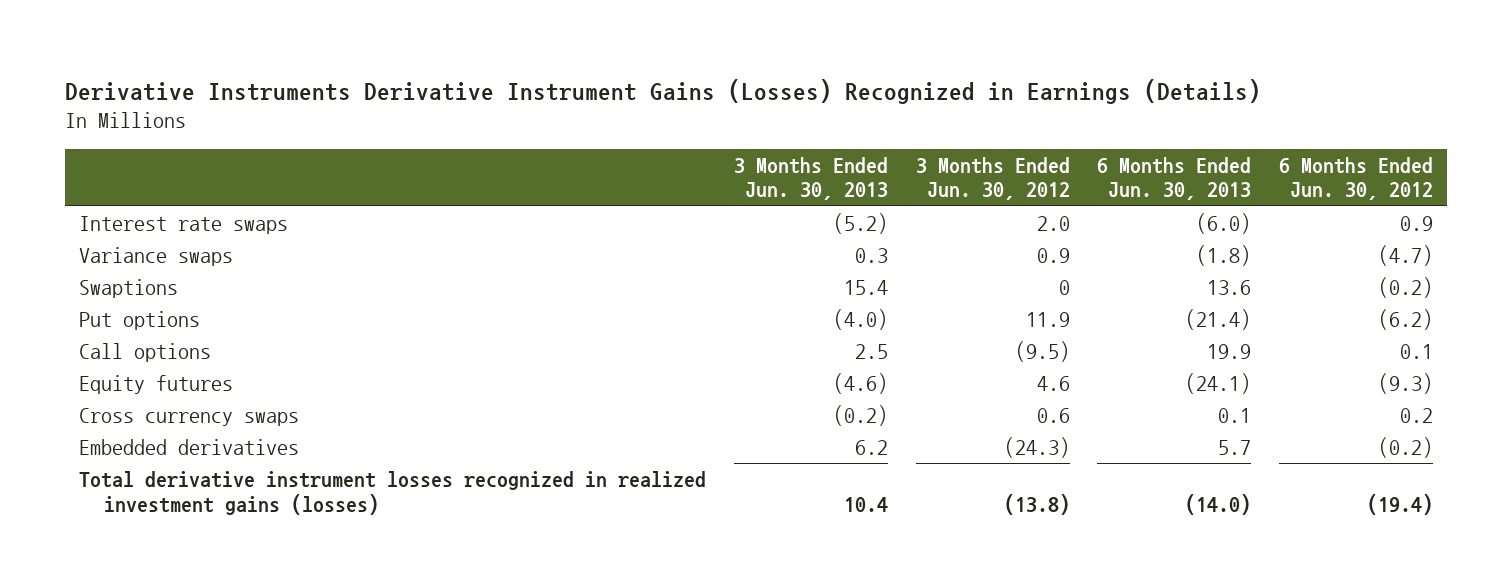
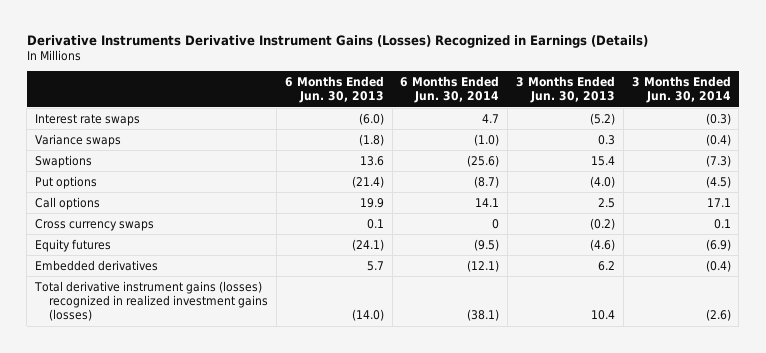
[915,156,1070,201] 3 Months Ended Jun. 30, 2012 -> none
[1279,156,1434,201] 6 Months Ended Jun. 30, 2012 -> none
none -> [400,75,500,104] 6 Months Ended Jun. 30, 2014
none -> [631,75,731,104] 3 Months Ended Jun. 30, 2014
[79,374,234,394] Equity futures -> [35,238,112,252] Equity futures
[79,470,707,515] Total derivative instrument losses recognized in realized investment gains (losses) -> [34,280,269,322] Total derivative instrument gains (losses) recognized in realized investment gains (losses)

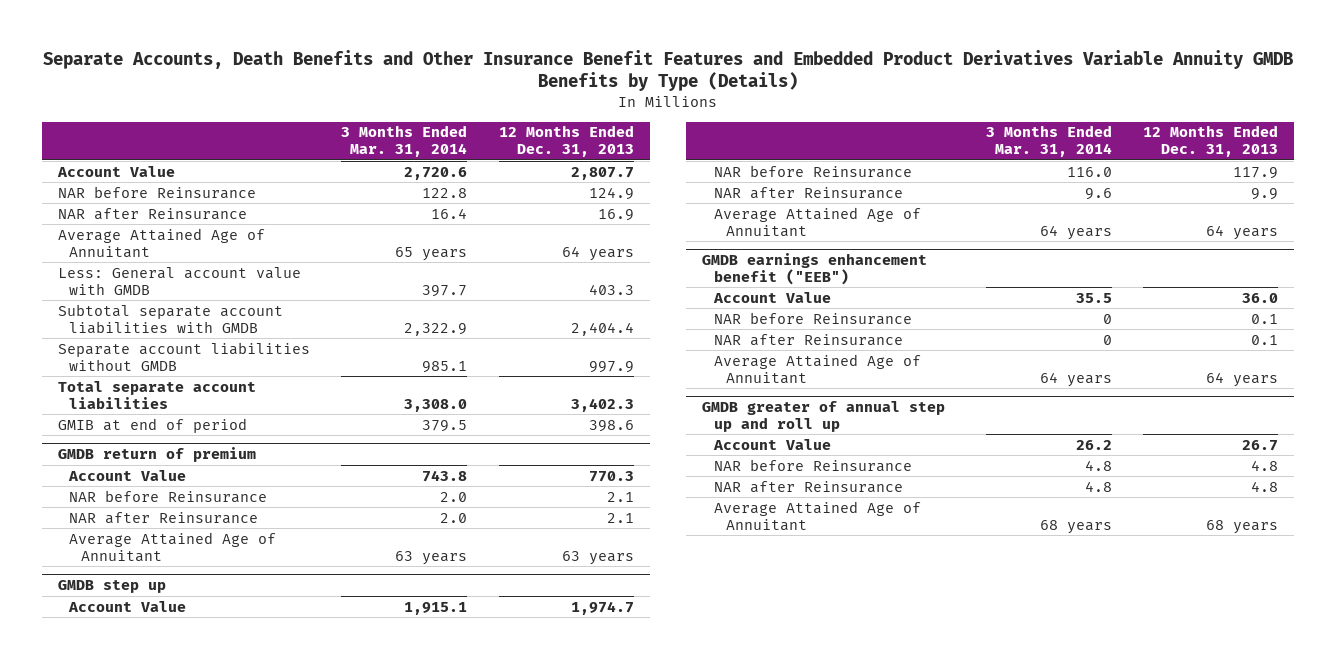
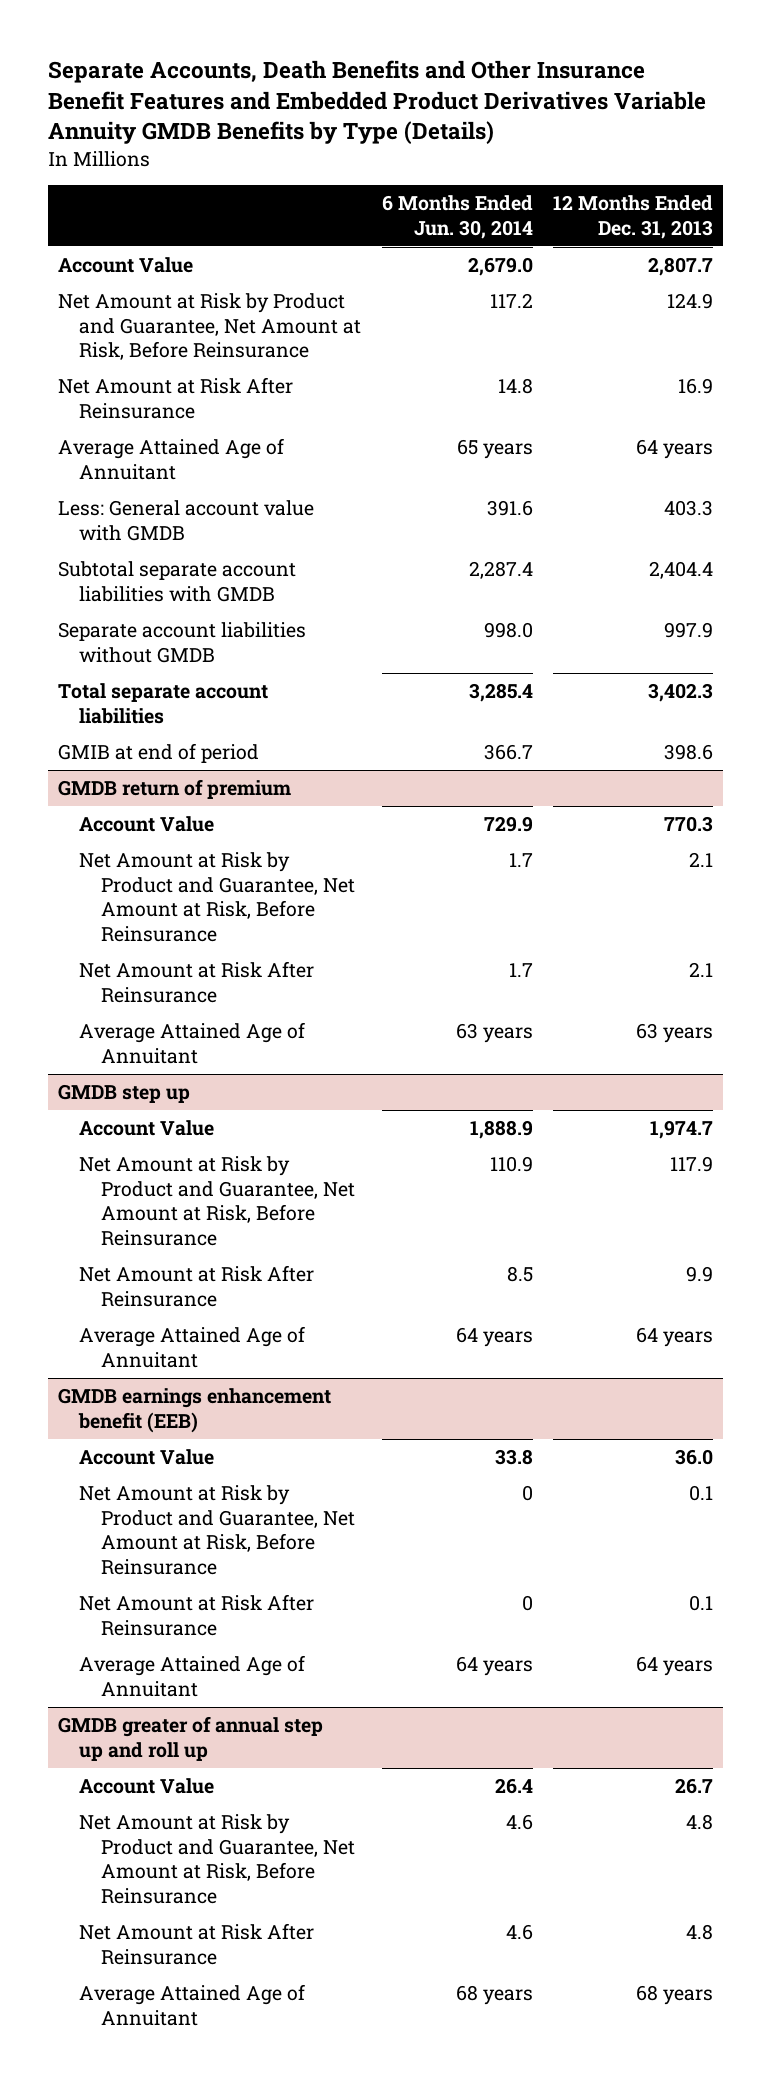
[341,125,468,158] 3 Months Ended Mar. 31, 2014 -> none
none -> [381,195,533,240] 6 Months Ended Jun. 30, 2014
[57,185,256,199] NAR before Reinsurance -> [57,293,362,361] Net Amount at Risk by Product and Guarantee, Net Amount at Risk, Before Reinsurance
[57,207,247,220] NAR after Reinsurance -> [57,377,293,419] Net Amount at Risk After Reinsurance
[69,489,268,503] NAR before Reinsurance -> [79,852,355,942] Net Amount at Risk by Product and Guarantee, Net Amount at Risk, Before Reinsurance
[69,511,259,524] NAR after Reinsurance -> [79,961,315,1003] Net Amount at Risk After Reinsurance
[713,164,912,178] NAR before Reinsurance -> [79,1156,355,1246] Net Amount at Risk by Product and Guarantee, Net Amount at Risk, Before Reinsurance
[713,186,903,199] NAR after Reinsurance -> [79,1265,315,1307] Net Amount at Risk After Reinsurance
[702,253,928,285] GMDB earnings enhancement benefit ("EEB") -> [57,1388,331,1433] GMDB earnings enhancement benefit (EEB)
[713,311,912,325] NAR before Reinsurance -> [79,1485,355,1575] Net Amount at Risk by Product and Guarantee, Net Amount at Risk, Before Reinsurance
[713,333,903,346] NAR after Reinsurance -> [79,1594,315,1636] Net Amount at Risk After Reinsurance
[713,458,912,472] NAR before Reinsurance -> [79,1814,355,1904] Net Amount at Risk by Product and Guarantee, Net Amount at Risk, Before Reinsurance
[713,480,903,493] NAR after Reinsurance -> [79,1923,315,1965] Net Amount at Risk After Reinsurance

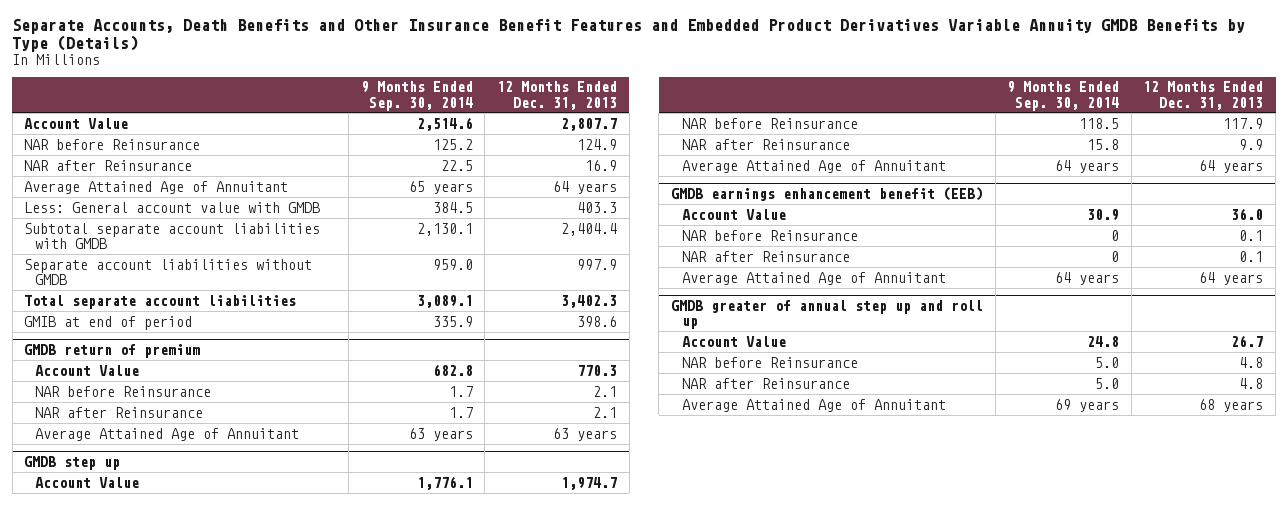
[381,195,533,240] 6 Months Ended Jun. 30, 2014 -> none
none -> [360,81,473,111] 9 Months Ended Sep. 30, 2014
[57,293,362,361] Net Amount at Risk by Product and Guarantee, Net Amount at Risk, Before Reinsurance -> [24,138,201,150] NAR before Reinsurance
[57,377,293,419] Net Amount at Risk After Reinsurance -> [24,159,193,171] NAR after Reinsurance
[79,961,315,1003] Net Amount at Risk After Reinsurance -> none
[79,852,355,942] Net Amount at Risk by Product and Guarantee, Net Amount at Risk, Before Reinsurance -> [35,385,212,397] NAR before Reinsurance
none -> [35,406,204,418] NAR after Reinsurance
[79,1265,315,1307] Net Amount at Risk After Reinsurance -> none
[79,1156,355,1246] Net Amount at Risk by Product and Guarantee, Net Amount at Risk, Before Reinsurance -> [681,117,858,129] NAR before Reinsurance
none -> [681,138,850,150] NAR after Reinsurance
[79,1594,315,1636] Net Amount at Risk After Reinsurance -> none
[79,1485,355,1575] Net Amount at Risk by Product and Guarantee, Net Amount at Risk, Before Reinsurance -> [681,229,858,241] NAR before Reinsurance
none -> [681,250,850,262] NAR after Reinsurance
[79,1923,315,1965] Net Amount at Risk After Reinsurance -> none
[79,1814,355,1904] Net Amount at Risk by Product and Guarantee, Net Amount at Risk, Before Reinsurance -> [681,356,858,368] NAR before Reinsurance
none -> [681,377,850,389] NAR after Reinsurance

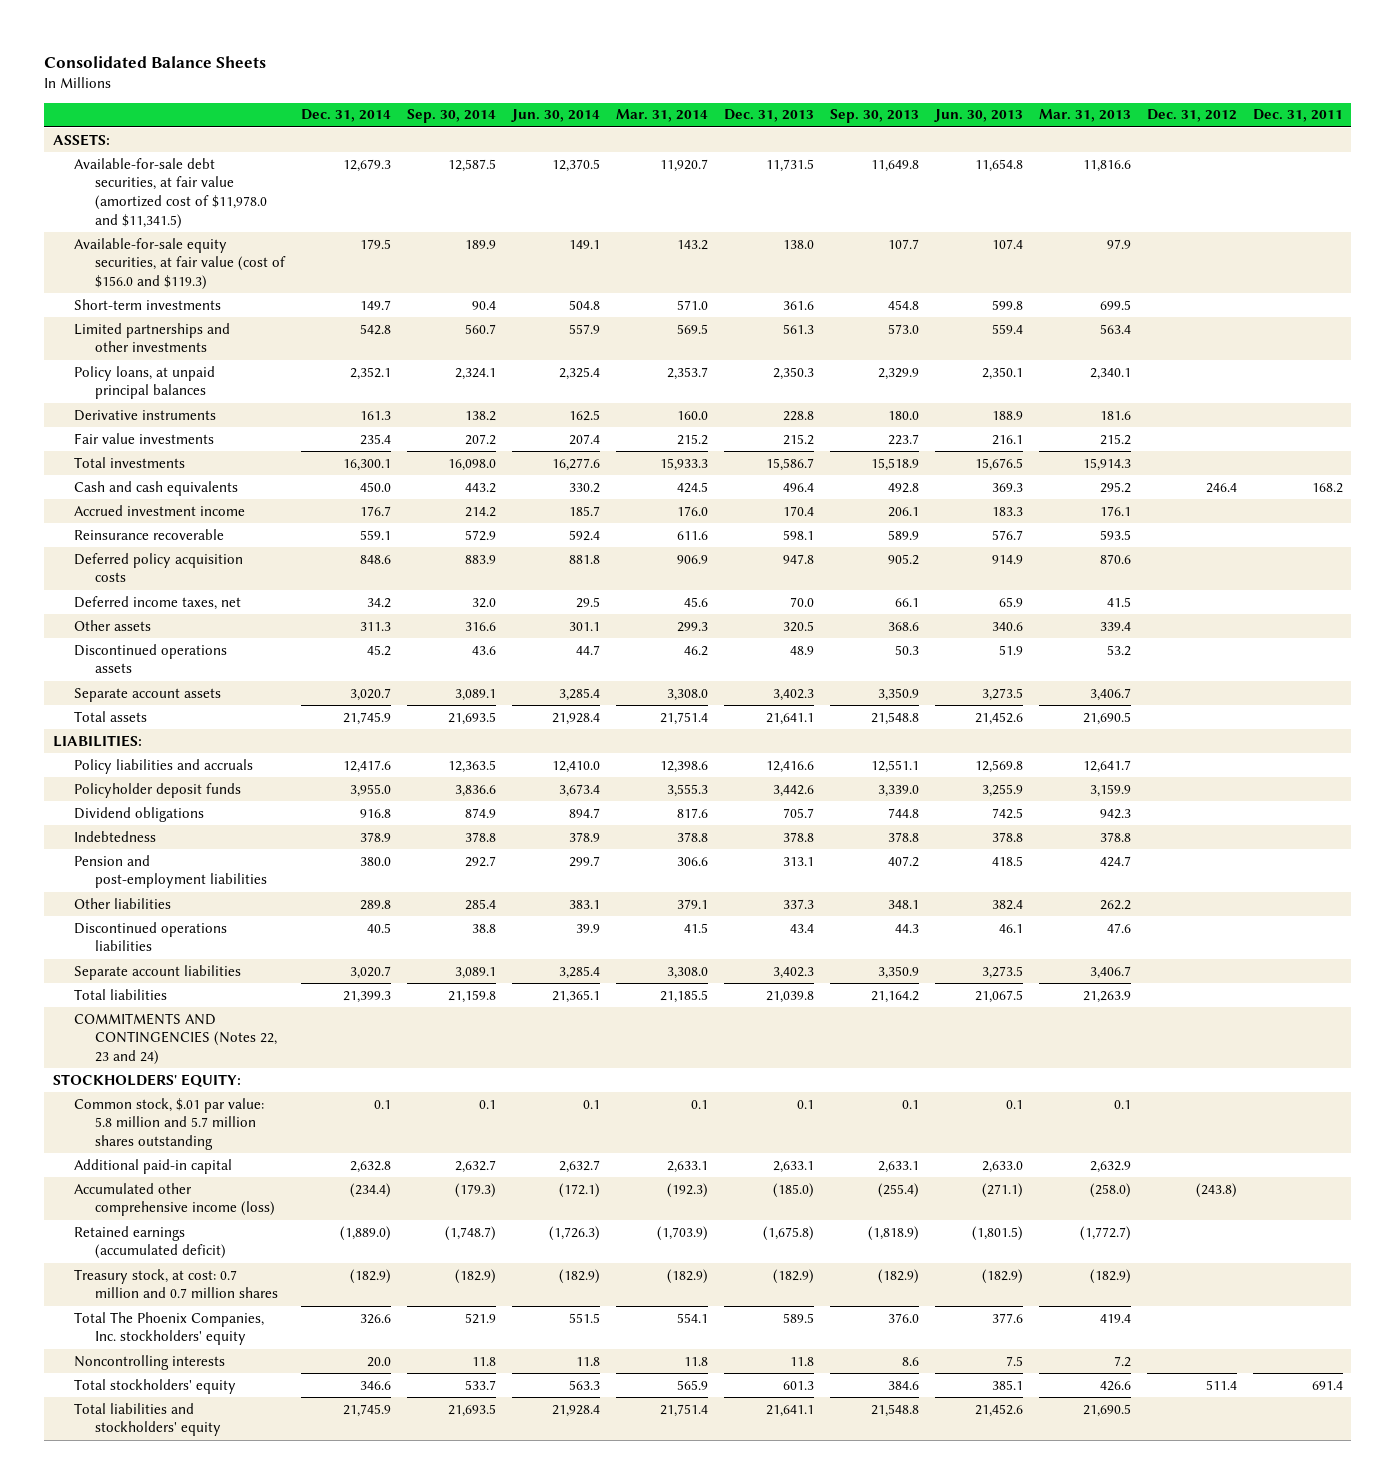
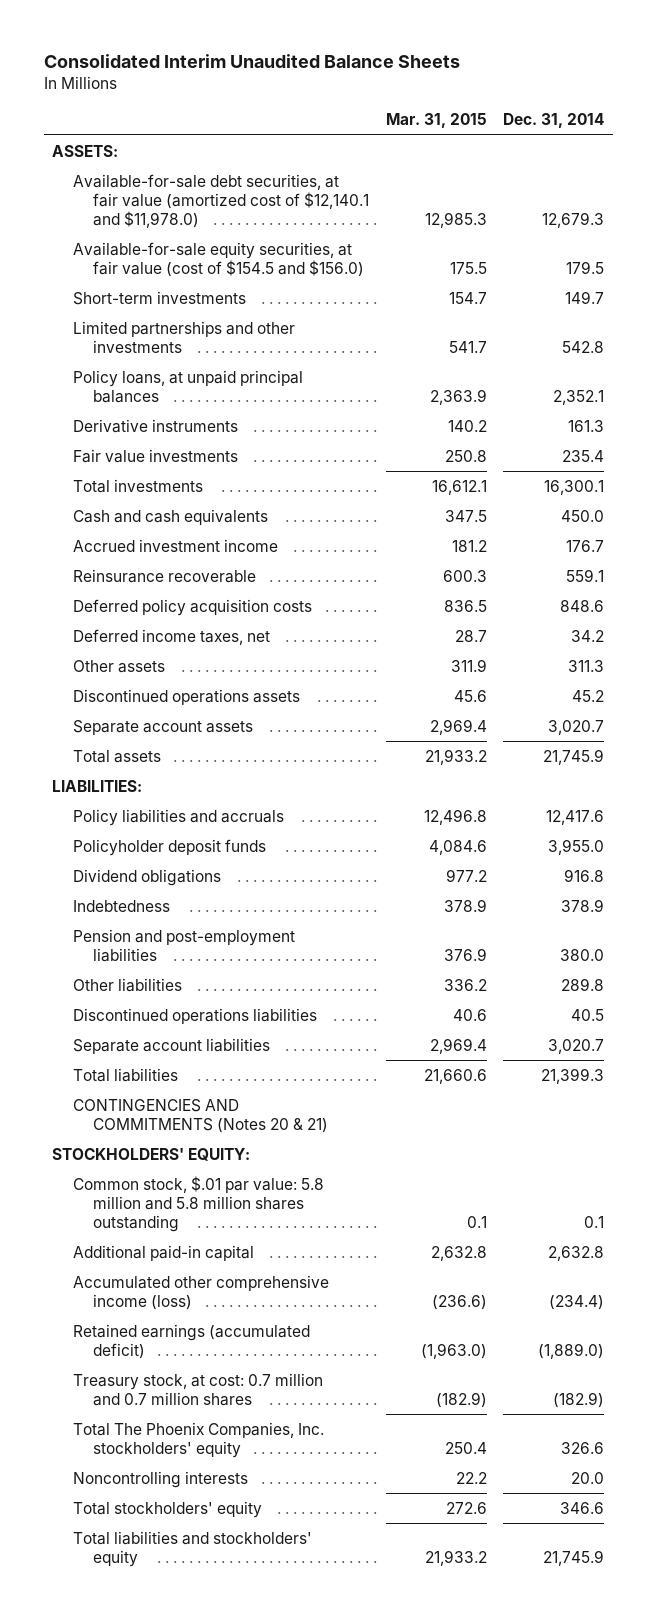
[44,55,267,68] Consolidated Balance Sheets -> [44,54,461,69] Consolidated Interim Unaudited Balance Sheets
[406,109,496,124] Sep. 30, 2014 -> none
[510,109,600,123] Jun. 30, 2014 -> none
[615,109,708,123] Mar. 31, 2014 -> none
[723,109,814,123] Dec. 31, 2013 -> none
[829,109,919,124] Sep. 30, 2013 -> none
[933,109,1023,123] Jun. 30, 2013 -> none
[1038,109,1131,123] Mar. 31, 2013 -> none
[1146,109,1237,123] Dec. 31, 2012 -> none
[1252,109,1343,123] Dec. 31, 2011 -> none
none -> [385,113,487,129] Mar. 31, 2015
[73,157,267,229] Available-for-sale debt securities, at fair value (amortized cost of $11,978.0 and $11,341.5) -> [72,173,370,229] Available-for-sale debt securities, at fair value (amortized cost of $12,140.1 and $11,978.0)
[73,237,286,291] Available-for-sale equity securities, at fair value (cost of $156.0 and $119.3) -> [72,241,365,277] Available-for-sale equity securities, at fair value (cost of $154.5 and $156.0)
[73,1012,277,1066] COMMITMENTS AND CONTINGENCIES (Notes 22, 23 and 24) -> [72,1098,329,1133] CONTINGENCIES AND COMMITMENTS (Notes 20 & 21)
[73,1097,264,1151] Common stock, $.01 par value: 5.8 million and 5.7 million shares outstanding -> [72,1175,324,1233] Common stock, $.01 par value: 5.8 million and 5.8 million shares outstanding

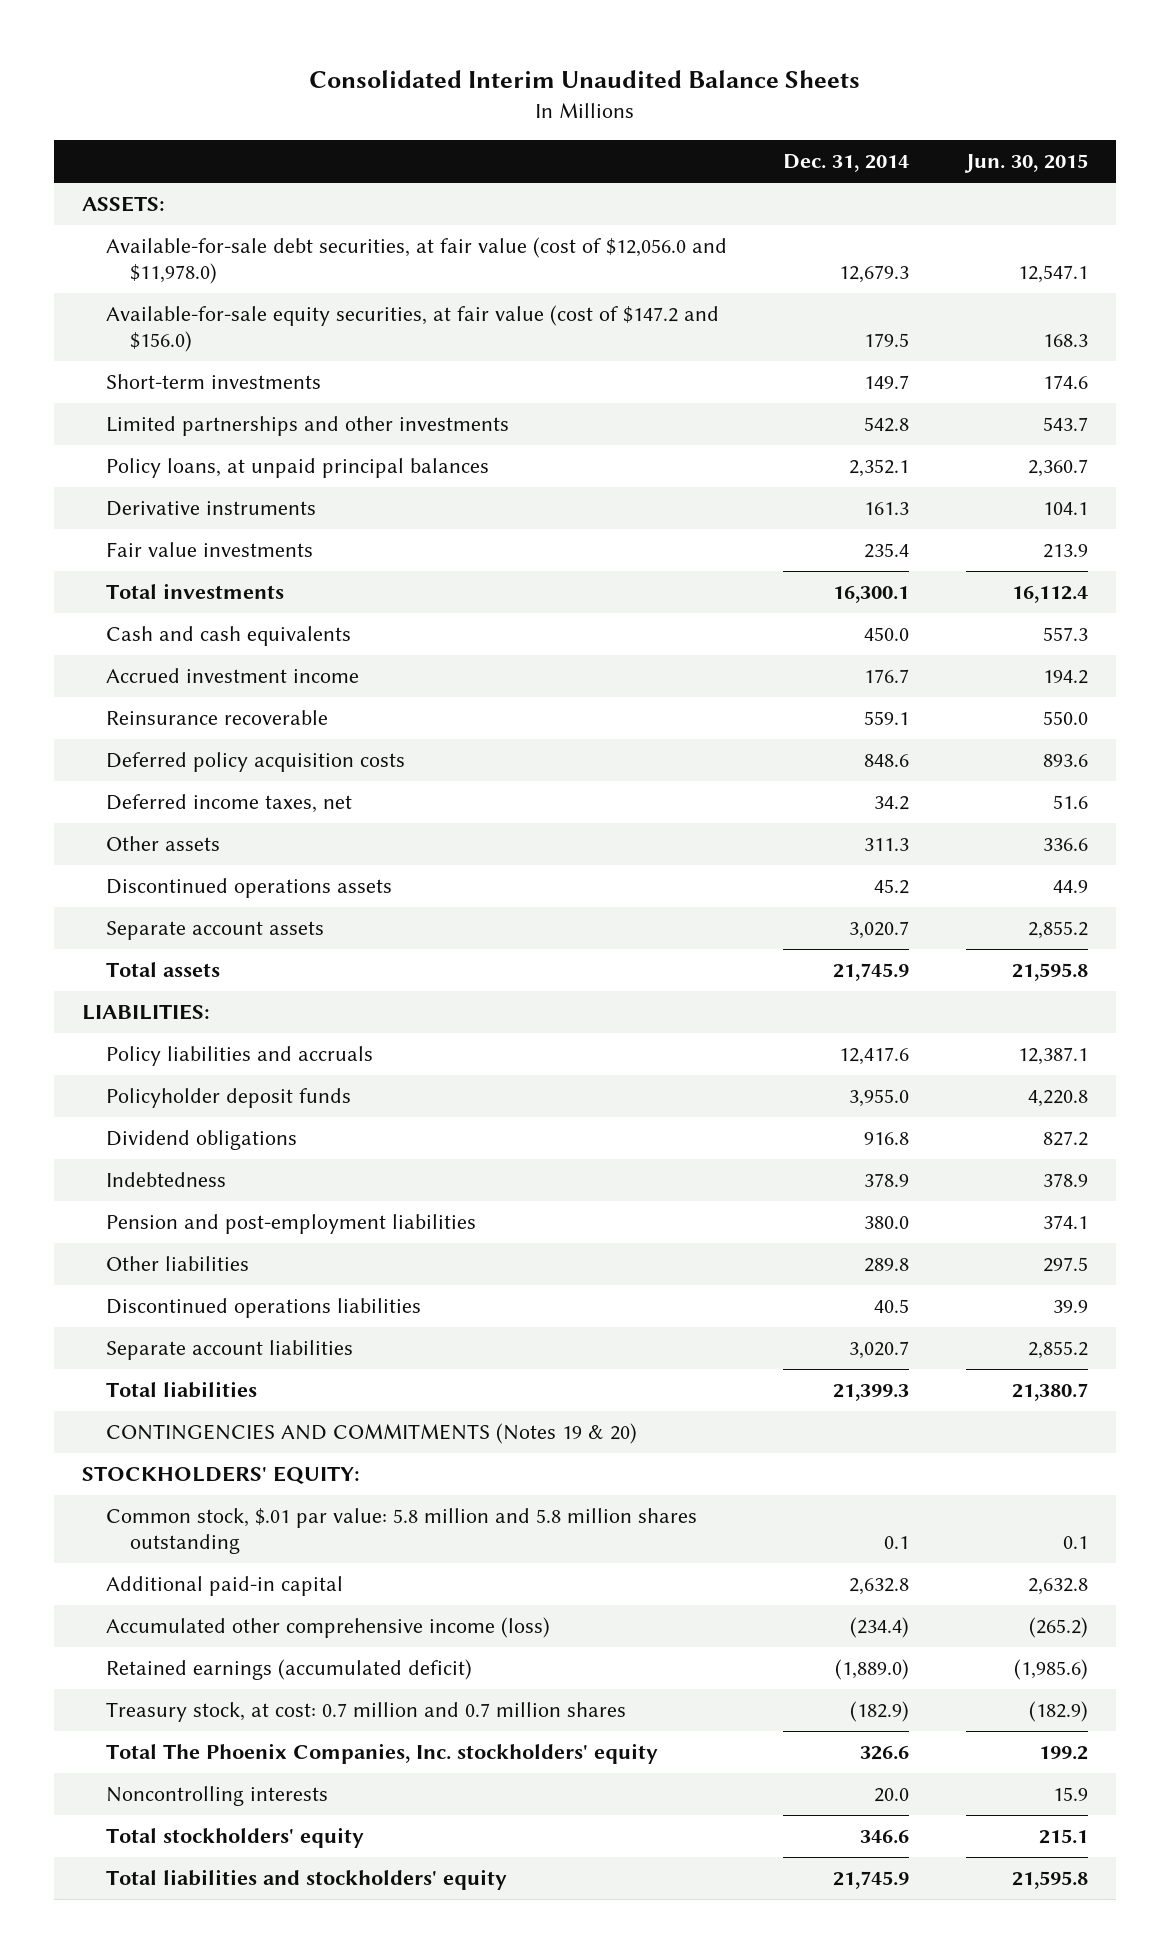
[385,113,487,129] Mar. 31, 2015 -> none
none -> [963,154,1088,174] Jun. 30, 2015
[72,173,370,229] Available-for-sale debt securities, at fair value (amortized cost of $12,140.1 and $11,978.0) -> [106,237,728,285] Available-for-sale debt securities, at fair value (cost of $12,056.0 and $11,978.0)
[72,241,365,277] Available-for-sale equity securities, at fair value (cost of $154.5 and $156.0) -> [106,305,720,353] Available-for-sale equity securities, at fair value (cost of $147.2 and $156.0)
[72,1098,329,1133] CONTINGENCIES AND COMMITMENTS (Notes 20 & 21) -> [106,1423,638,1445] CONTINGENCIES AND COMMITMENTS (Notes 19 & 20)

